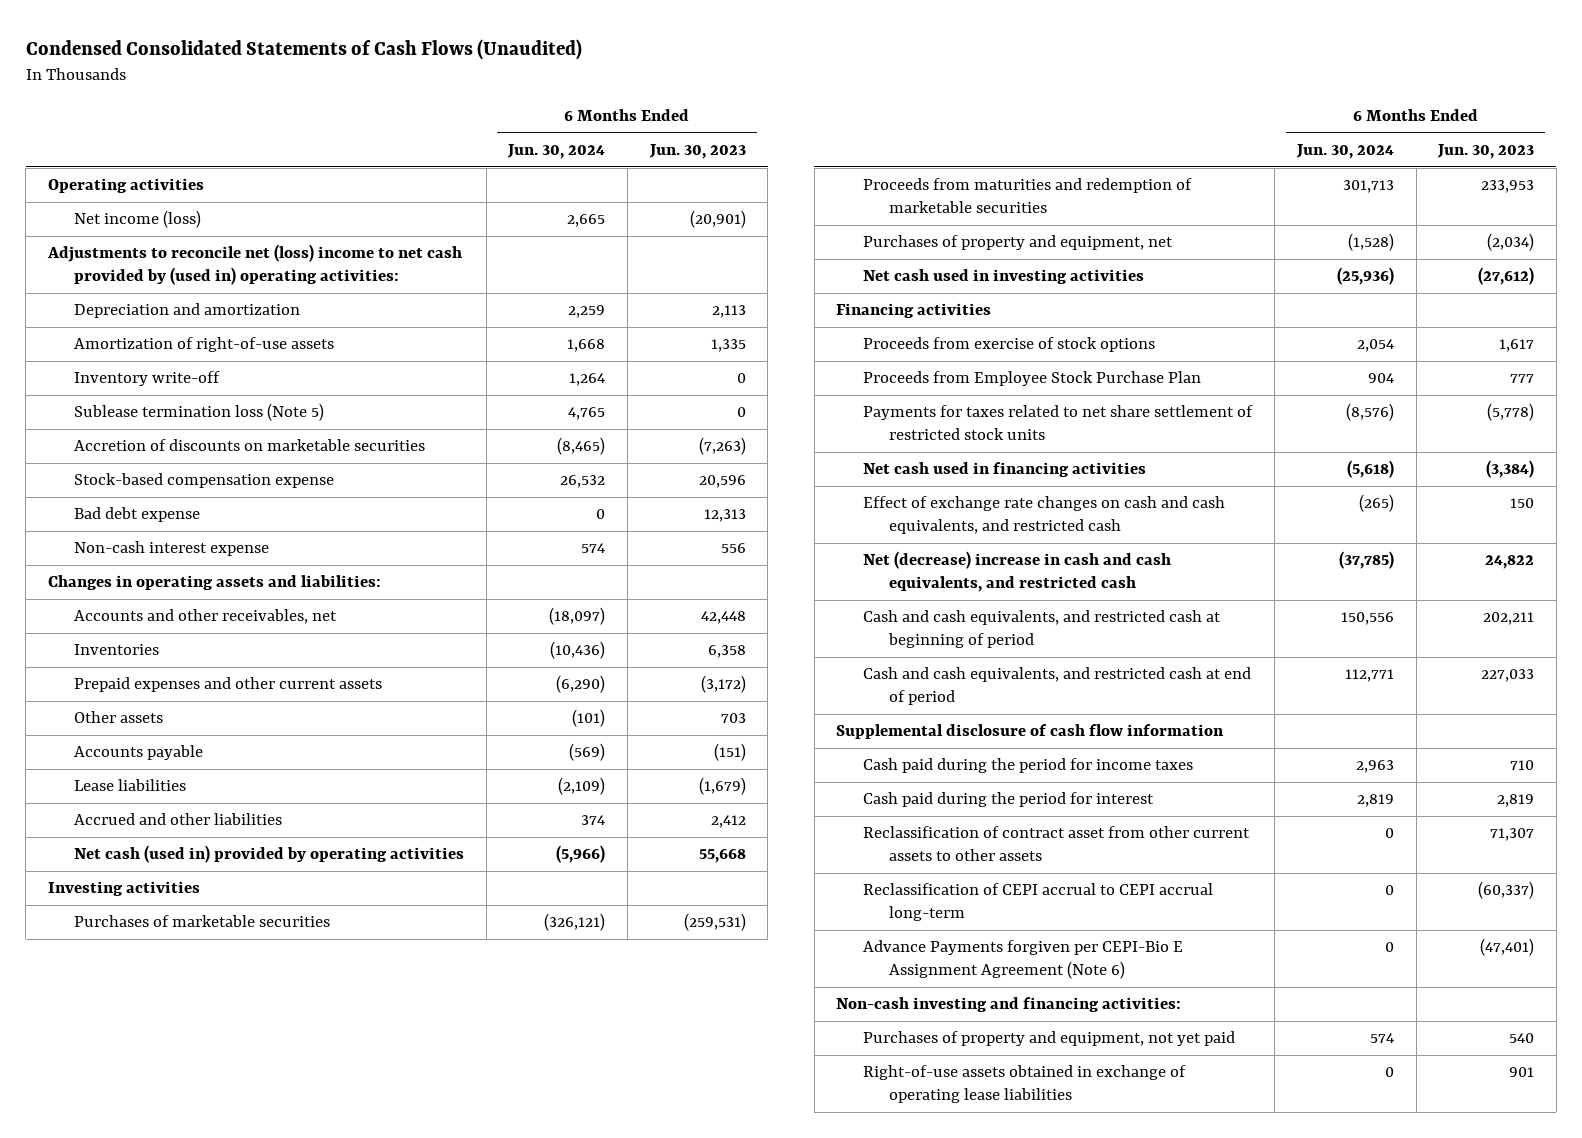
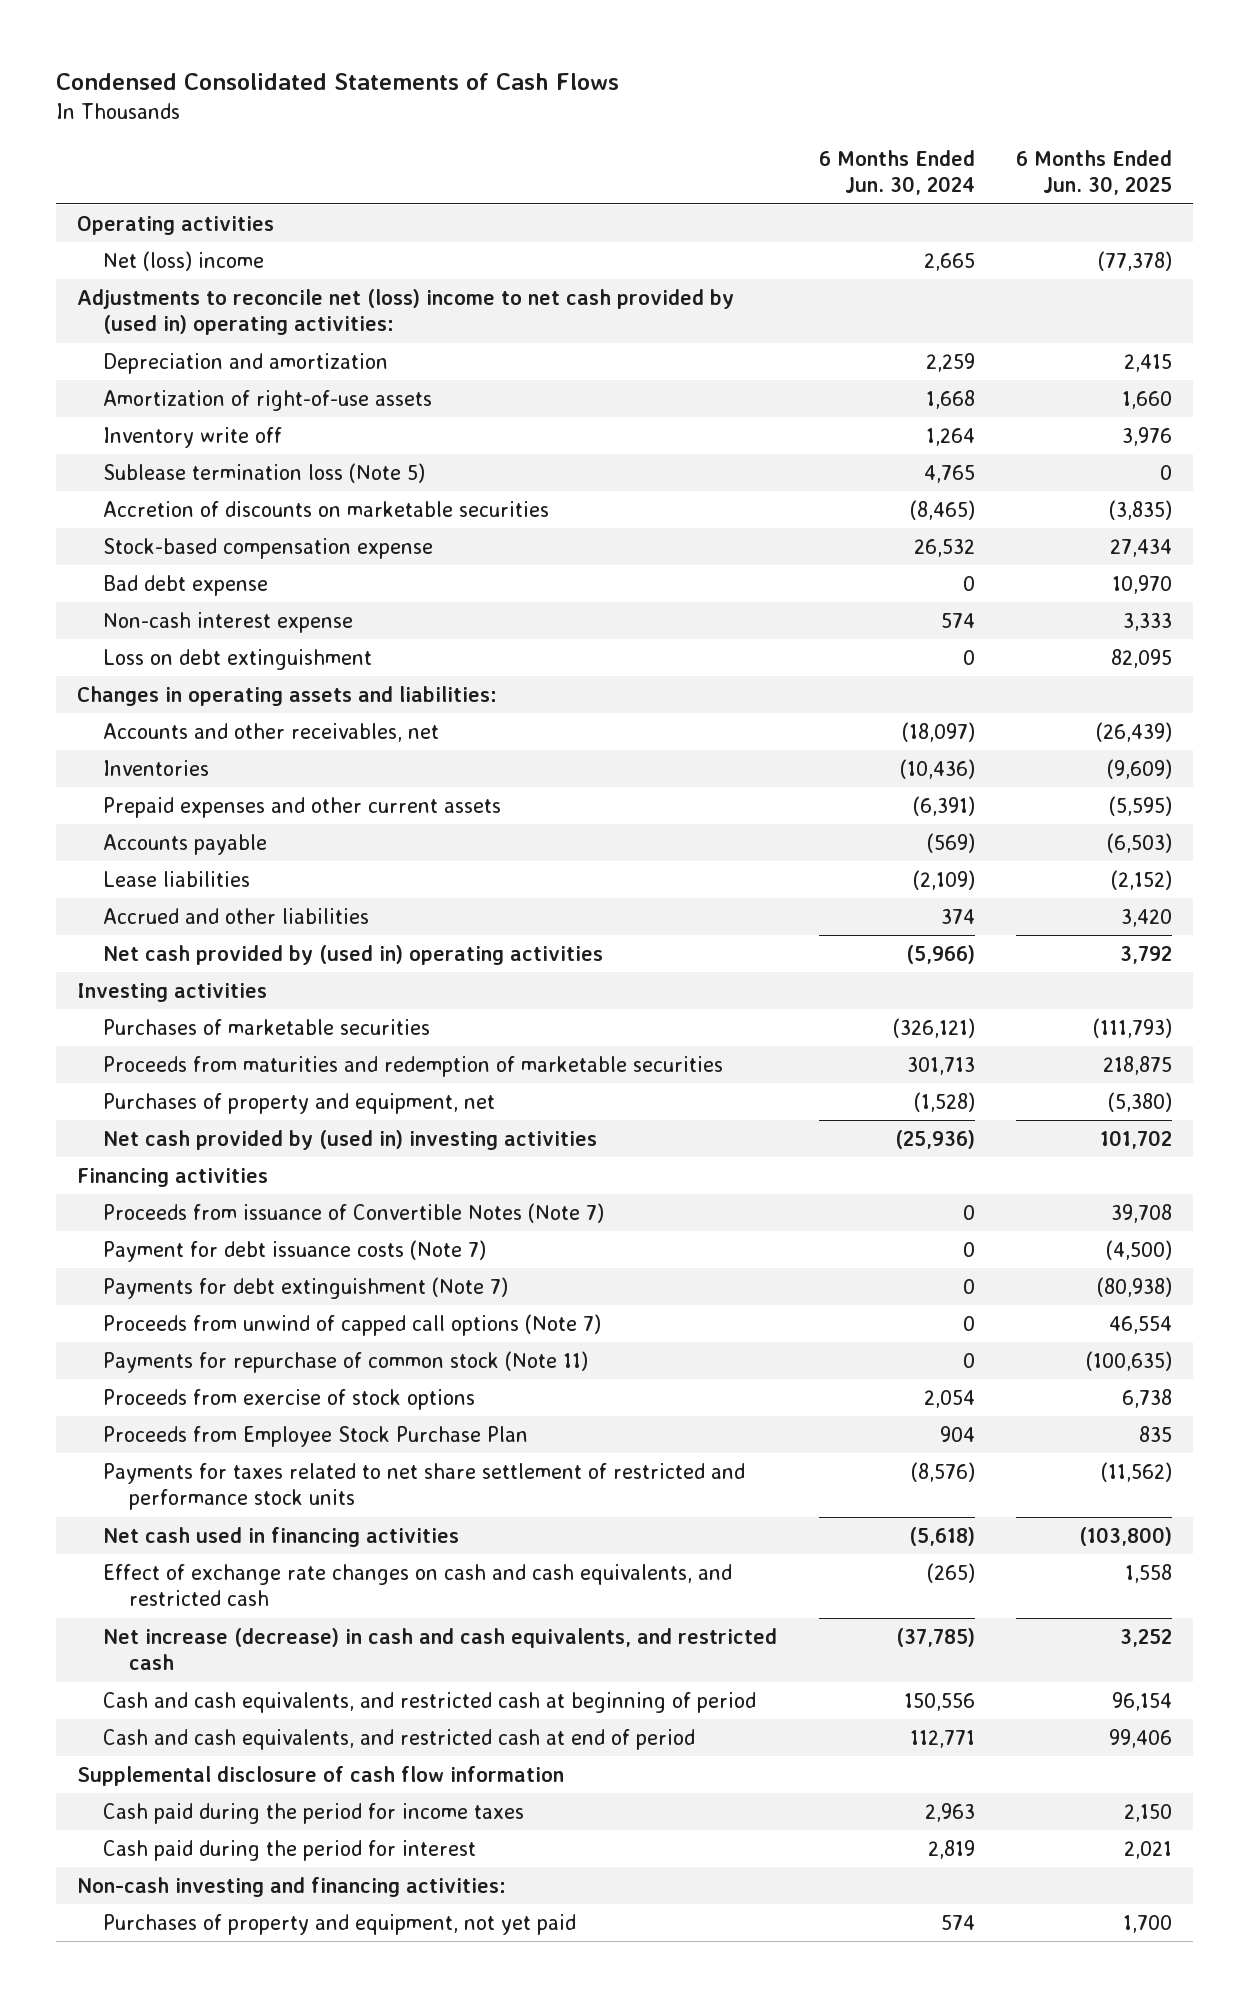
[25,38,582,60] Condensed Consolidated Statements of Cash Flows (Unaudited) -> [56,72,620,90] Condensed Consolidated Statements of Cash Flows
[648,143,746,159] Jun. 30, 2023 -> none
none -> [1015,149,1172,196] 6 Months Ended Jun. 30, 2025
[74,210,202,229] Net income (loss) -> [103,250,265,271] Net (loss) income
[74,371,221,387] Inventory write-off -> [103,426,283,448] Inventory write off
none -> [103,648,373,670] Loss on debt extinguishment
[74,711,164,724] Other assets -> none
[556,675,606,694] (6,290) -> [912,795,975,816] (6,391)
[74,845,465,864] Net cash (used in) provided by operating activities -> [103,944,604,965] Net cash provided by (used in) operating activities
[862,269,1144,285] Net cash used in investing activities -> [103,1129,598,1150] Net cash provided by (used in) investing activities
none -> [103,1202,605,1223] Proceeds from issuance of Convertible Notes (Note 7)
none -> [103,1239,487,1262] Payment for debt issuance costs (Note 7)
none -> [103,1276,509,1299] Payments for debt extinguishment (Note 7)
none -> [103,1313,602,1336] Proceeds from unwind of capped call options (Note 7)
none -> [103,1350,589,1373] Payments for repurchase of common stock (Note 11)
[862,405,1253,440] Payments for taxes related to net share settlement of restricted stock units -> [103,1462,746,1511] Payments for taxes related to net share settlement of restricted and performance stock units
[862,551,1171,592] Net (decrease) increase in cash and cash equivalents, and restricted cash -> [103,1627,778,1671] Net increase (decrease) in cash and cash equivalents, and restricted cash
[862,826,1250,861] Reclassification of contract asset from other current assets to other assets -> none
[862,883,1213,921] Reclassification of CEPI accrual to CEPI accrual long-term -> none
[862,940,1183,979] Advance Payments forgiven per CEPI-Bio E Assignment Agreement (Note 6) -> none
[862,1065,1186,1103] Right-of-use assets obtained in exchange of operating lease liabilities -> none

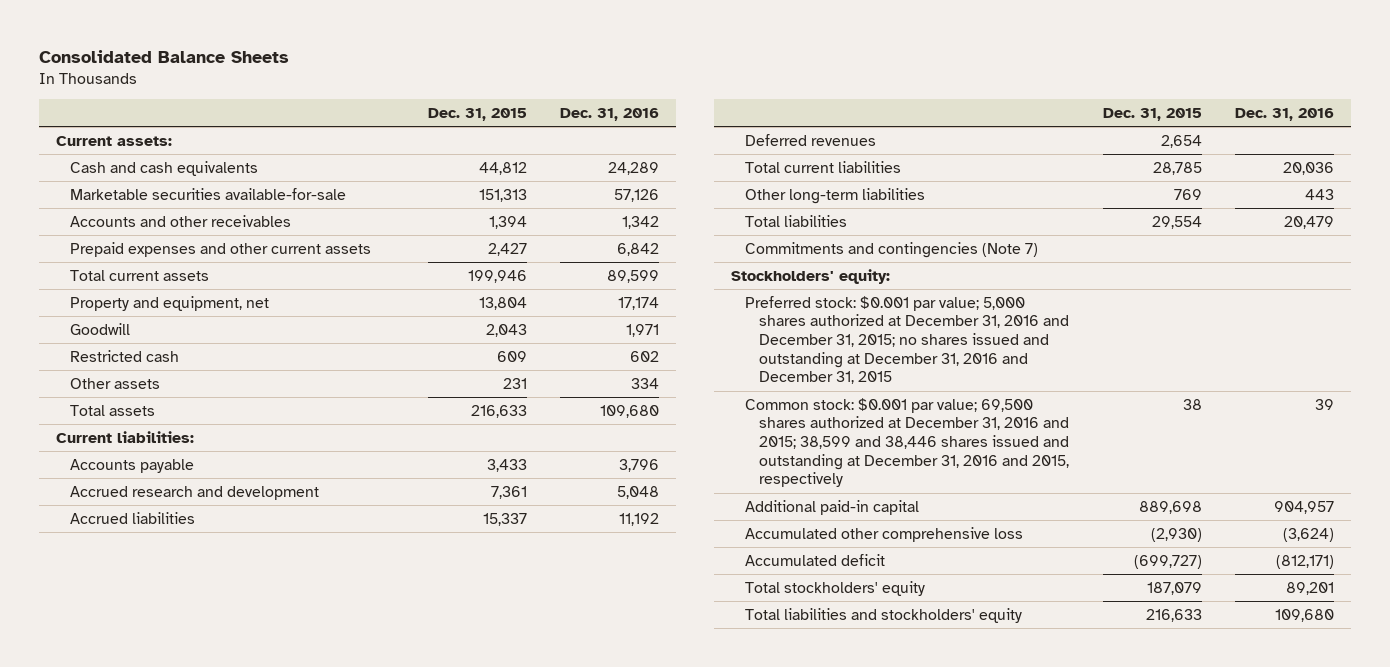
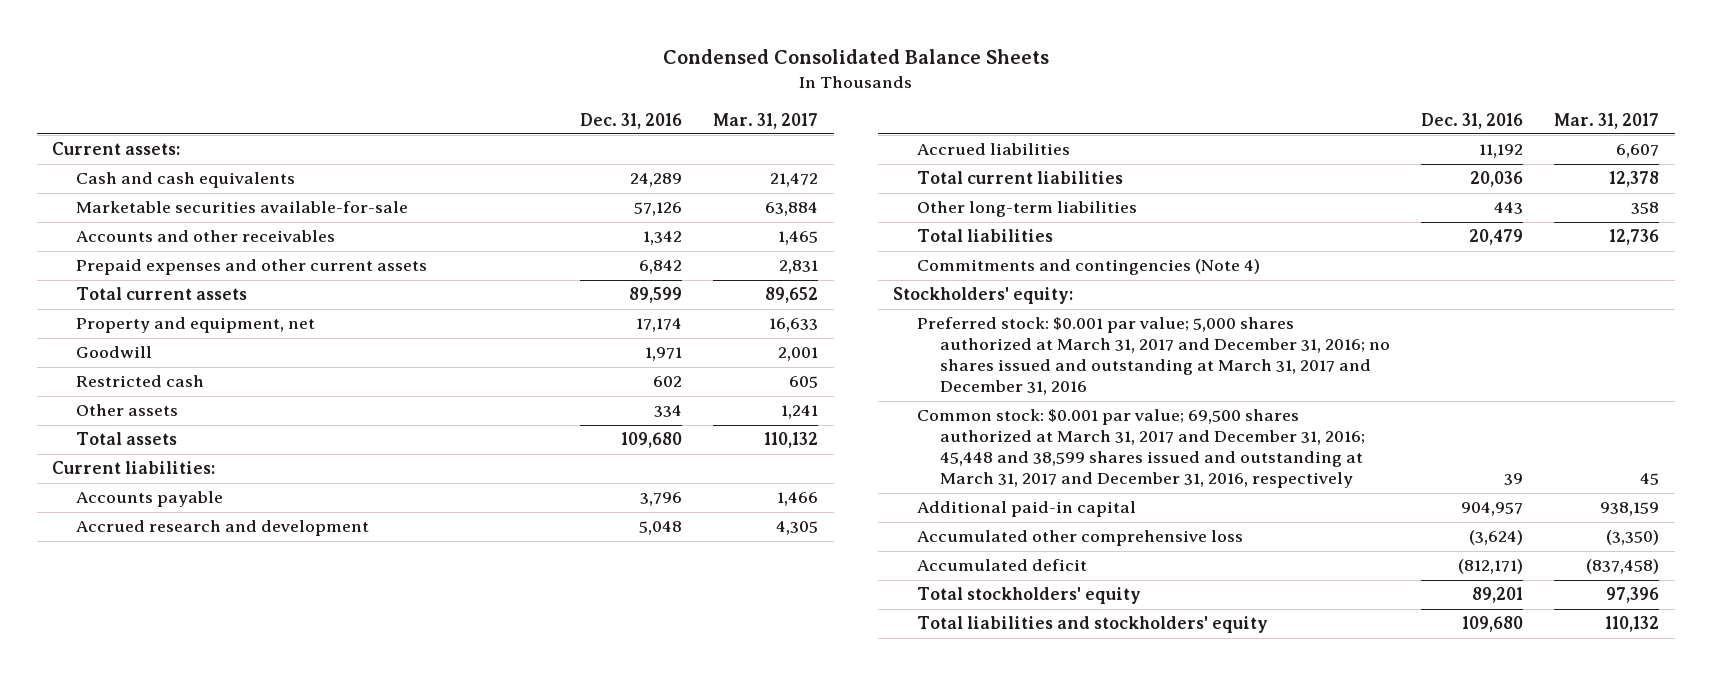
[39,50,290,64] Consolidated Balance Sheets -> [662,49,1049,65] Condensed Consolidated Balance Sheets
[427,107,527,121] Dec. 31, 2015 -> none
none -> [713,112,819,129] Mar. 31, 2017
[745,133,877,146] Deferred revenues -> none
[745,241,1039,258] Commitments and contingencies (Note 7) -> [916,259,1260,276] Commitments and contingencies (Note 4)
[745,295,1070,385] Preferred stock: $0.001 par value; 5,000 shares authorized at December 31, 2016 and December 31, 2015; no shares issued and outstanding at December 31, 2016 and December 31, 2015 -> [916,317,1391,396] Preferred stock: $0.001 par value; 5,000 shares authorized at March 31, 2017 and December 31, 2016; no shares issued and outstanding at March 31, 2017 and December 31, 2016
[745,397,1070,488] Common stock: $0.001 par value; 69,500 shares authorized at December 31, 2016 and 2015; 38,599 and 38,446 shares issued and outstanding at December 31, 2016 and 2015, respectively -> [916,409,1366,489] Common stock: $0.001 par value; 69,500 shares authorized at March 31, 2017 and December 31, 2016; 45,448 and 38,599 shares issued and outstanding at March 31, 2017 and December 31, 2016, respectively

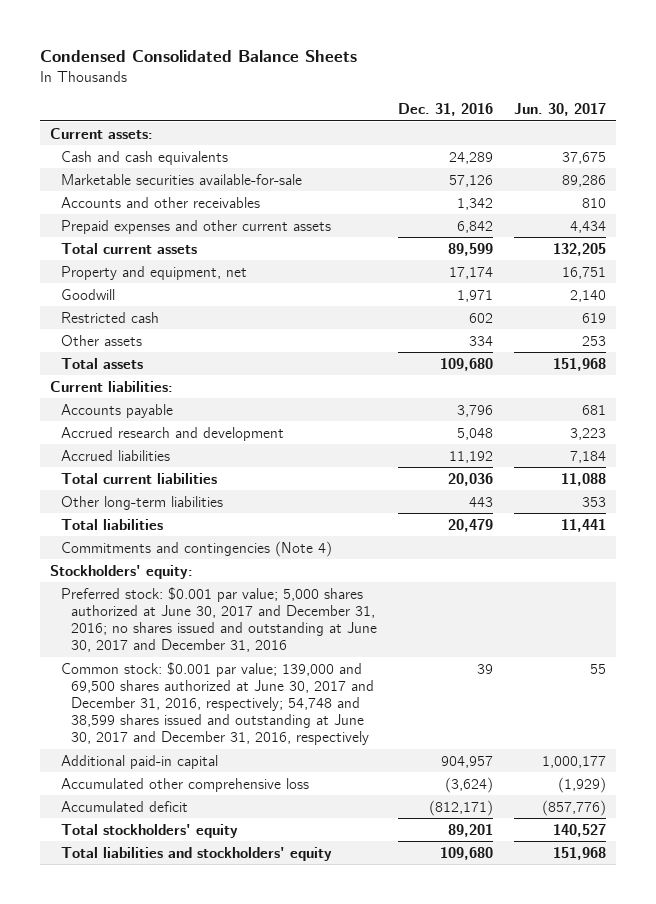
[713,112,819,129] Mar. 31, 2017 -> none
none -> [514,103,607,117] Jun. 30, 2017
[916,317,1391,396] Preferred stock: $0.001 par value; 5,000 shares authorized at March 31, 2017 and December 31, 2016; no shares issued and outstanding at March 31, 2017 and December 31, 2016 -> [60,586,378,653] Preferred stock: $0.001 par value; 5,000 shares authorized at June 30, 2017 and December 31, 2016; no shares issued and outstanding at June 30, 2017 and December 31, 2016
[916,409,1366,489] Common stock: $0.001 par value; 69,500 shares authorized at March 31, 2017 and December 31, 2016; 45,448 and 38,599 shares issued and outstanding at March 31, 2017 and December 31, 2016, respectively -> [60,661,375,746] Common stock: $0.001 par value; 139,000 and 69,500 shares authorized at June 30, 2017 and December 31, 2016, respectively; 54,748 and 38,599 shares issued and outstanding at June 30, 2017 and December 31, 2016, respectively

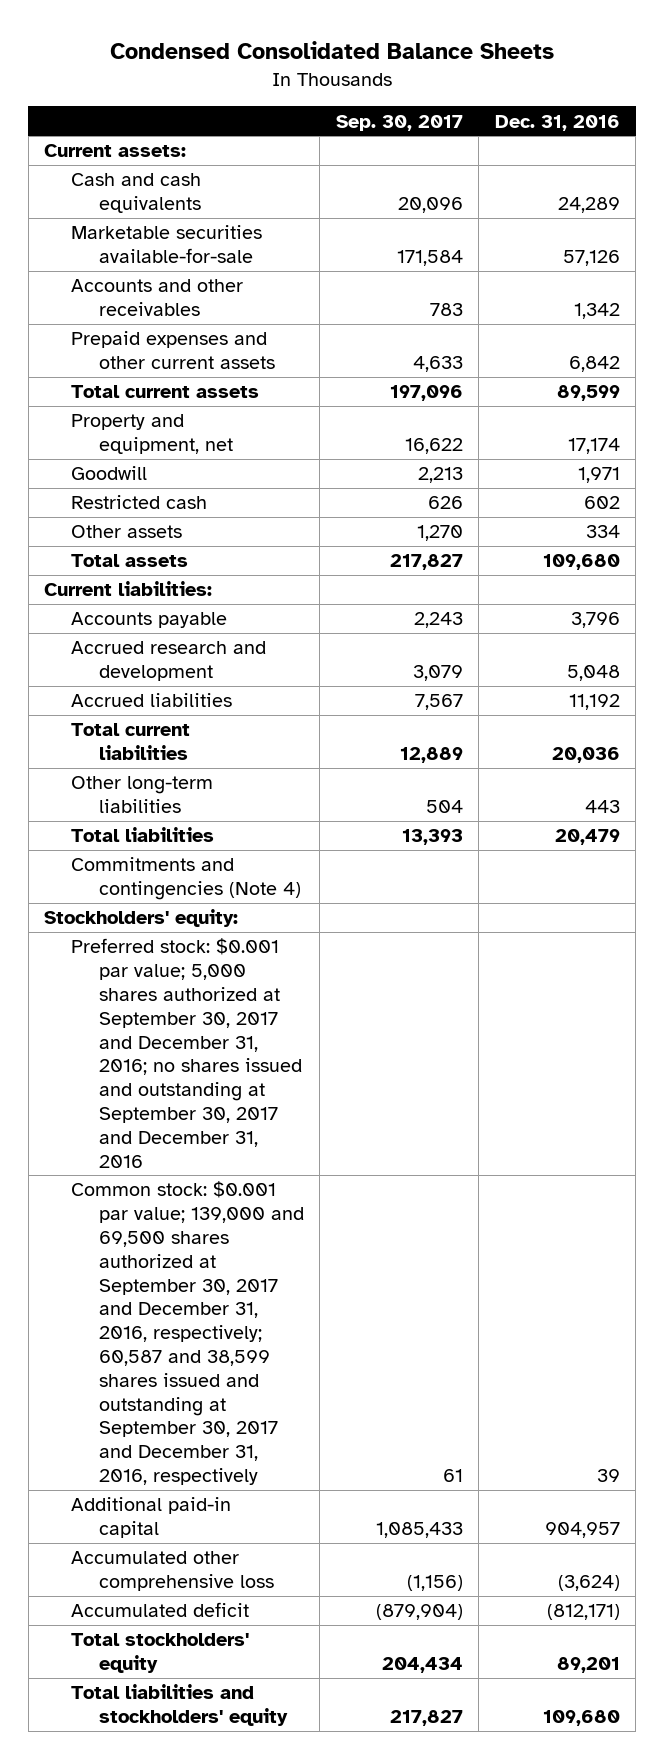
[514,103,607,117] Jun. 30, 2017 -> none
none -> [335,114,463,131] Sep. 30, 2017
[60,586,378,653] Preferred stock: $0.001 par value; 5,000 shares authorized at June 30, 2017 and December 31, 2016; no shares issued and outstanding at June 30, 2017 and December 31, 2016 -> [71,938,302,1168] Preferred stock: $0.001 par value; 5,000 shares authorized at September 30, 2017 and December 31, 2016; no shares issued and outstanding at September 30, 2017 and December 31, 2016
[60,661,375,746] Common stock: $0.001 par value; 139,000 and 69,500 shares authorized at June 30, 2017 and December 31, 2016, respectively; 54,748 and 38,599 shares issued and outstanding at June 30, 2017 and December 31, 2016, respectively -> [71,1181,304,1486] Common stock: $0.001 par value; 139,000 and 69,500 shares authorized at September 30, 2017 and December 31, 2016, respectively; 60,587 and 38,599 shares issued and outstanding at September 30, 2017 and December 31, 2016, respectively

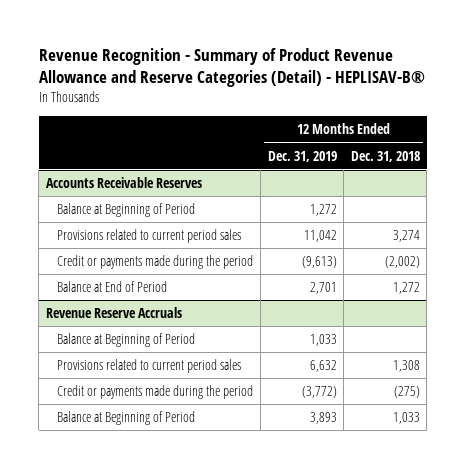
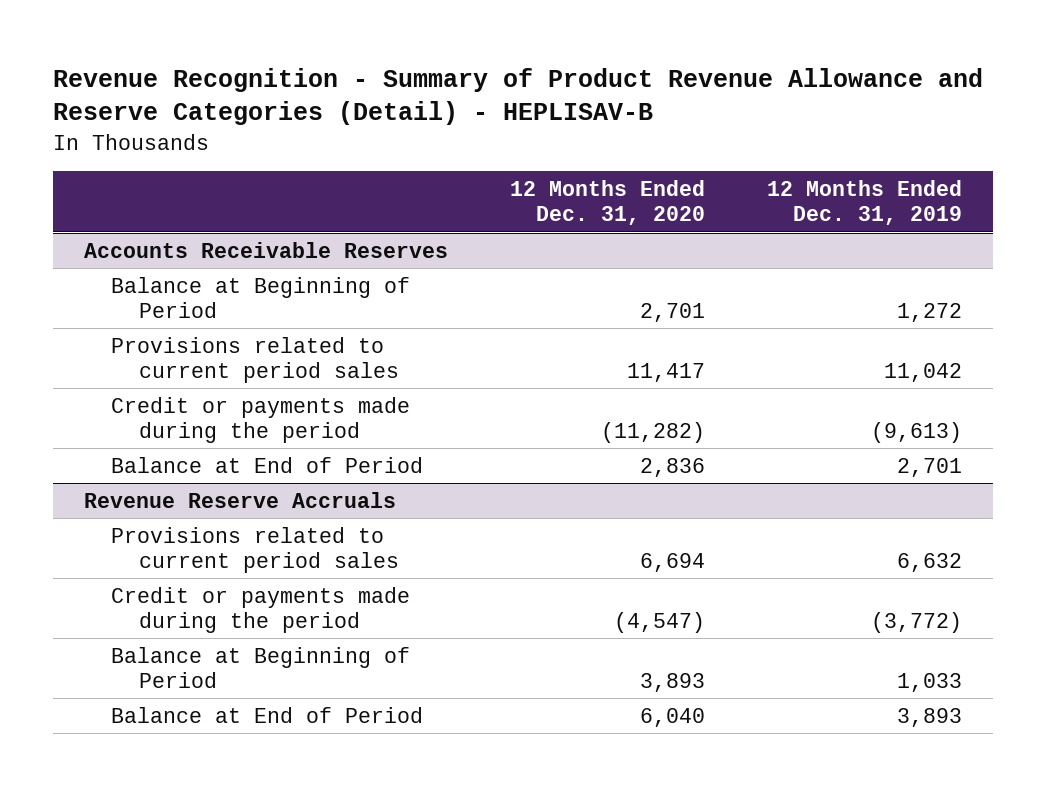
[38,47,425,87] Revenue Recognition - Summary of Product Revenue Allowance and Reserve Categories (Detail) - HEPLISAV-B® -> [52,67,983,126] Revenue Recognition - Summary of Product Revenue Allowance and Reserve Categories (Detail) - HEPLISAV-B
[350,150,420,162] Dec. 31, 2018 -> none
none -> [510,179,706,226] 12 Months Ended Dec. 31, 2020
[57,333,196,348] Balance at Beginning of Period -> [111,646,411,688] Balance at Beginning of Period
[57,411,196,426] Balance at Beginning of Period -> [111,706,424,723] Balance at End of Period

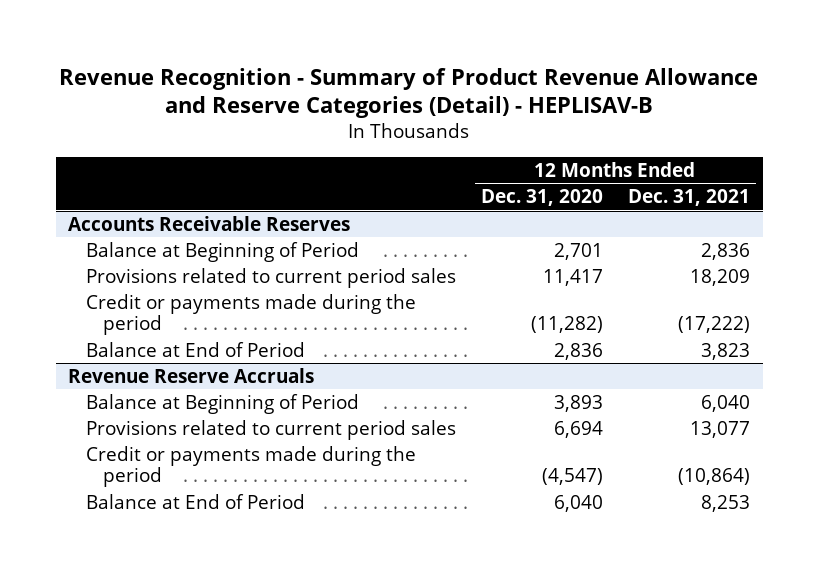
[767,179,963,226] 12 Months Ended Dec. 31, 2019 -> none
none -> [628,189,751,207] Dec. 31, 2021
[111,646,411,688] Balance at Beginning of Period -> [85,393,359,414] Balance at Beginning of Period

